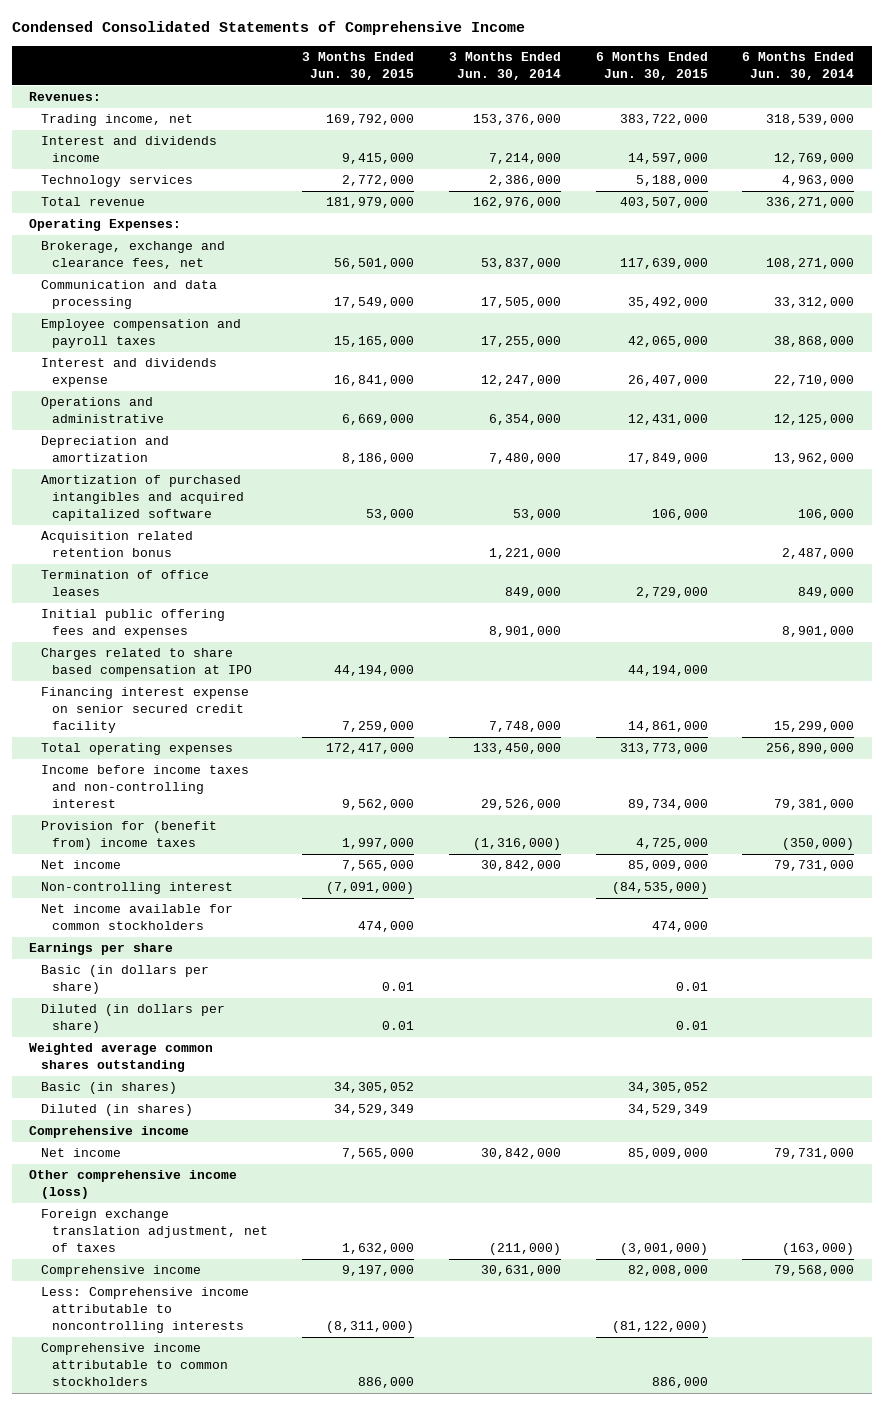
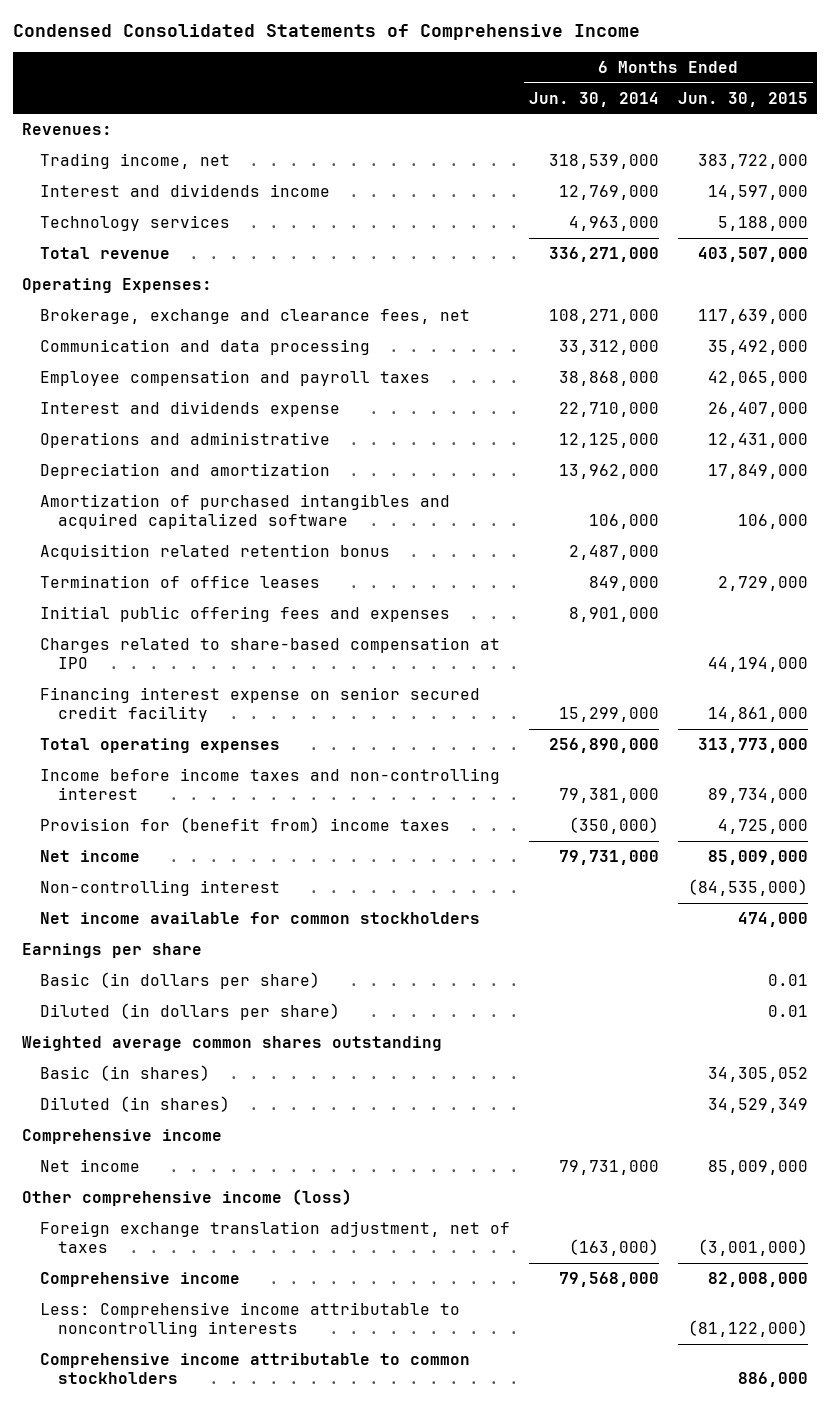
[302,51,415,80] 3 Months Ended Jun. 30, 2015 -> none
[449,51,562,80] 3 Months Ended Jun. 30, 2014 -> none
[40,648,252,678] Charges related to share based compensation at IPO -> [39,636,500,669] Charges related to share-based compensation at IPO

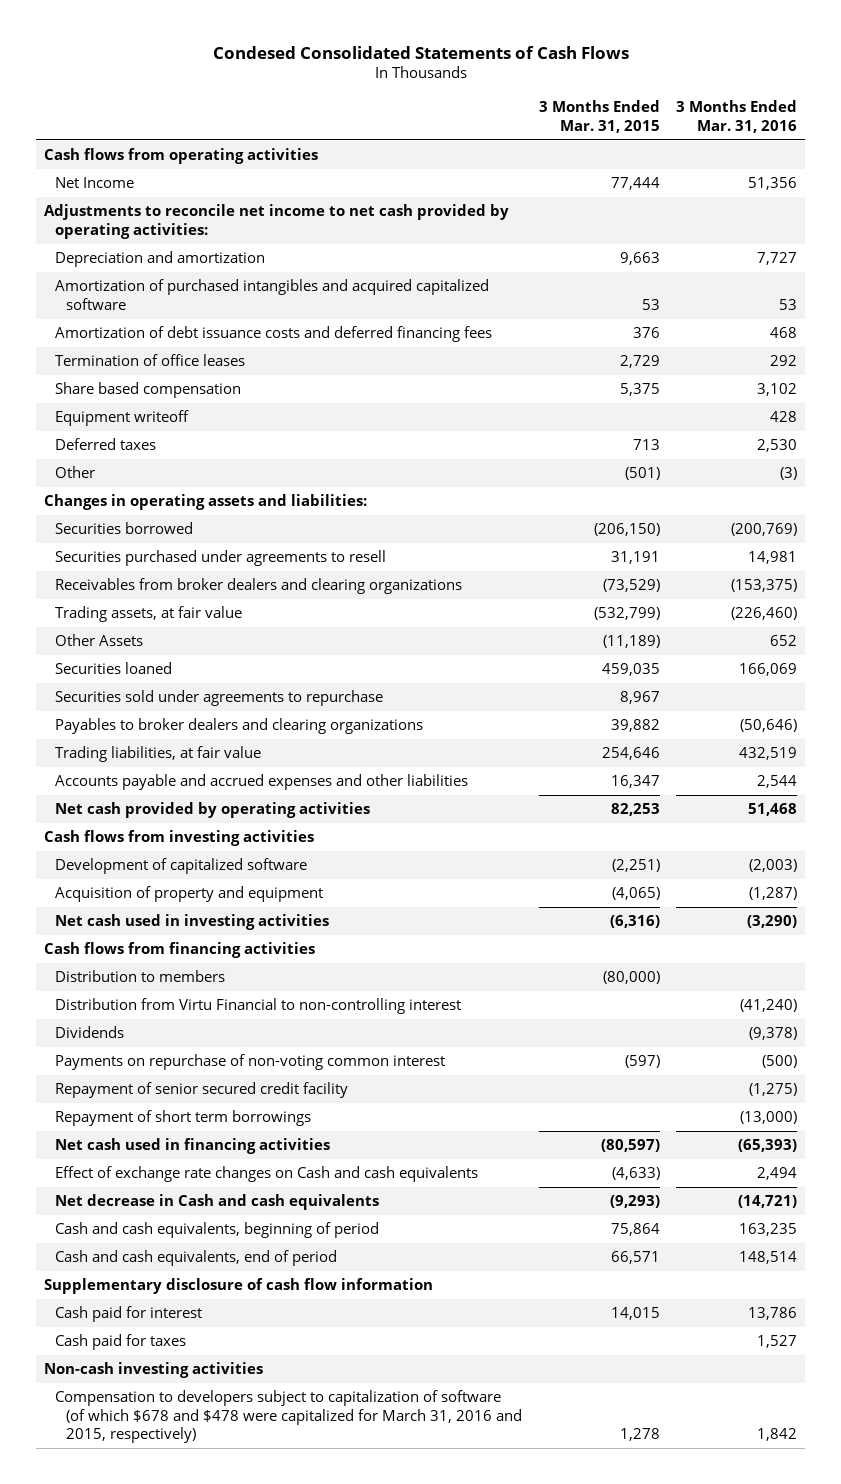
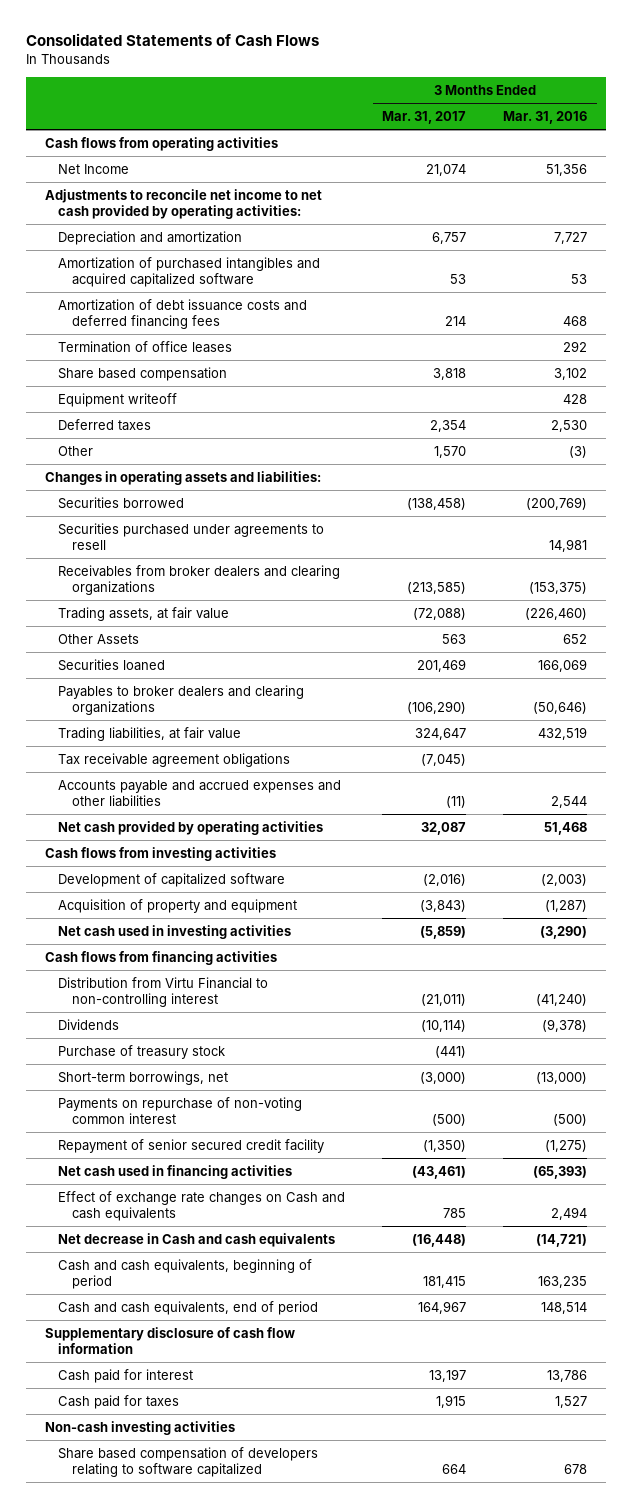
[212,45,629,59] Condesed Consolidated Statements of Cash Flows -> [26,33,320,47] Consolidated Statements of Cash Flows
[538,100,660,133] 3 Months Ended Mar. 31, 2015 -> none
none -> [382,110,467,124] Mar. 31, 2017
[55,690,384,707] Securities sold under agreements to repurchase -> none
none -> [58,752,291,767] Tax receivable agreement obligations
[55,970,226,983] Distribution to members -> none
none -> [58,1044,226,1059] Purchase of treasury stock
none -> [58,1070,229,1085] Short-term borrowings, net
[55,1110,312,1127] Repayment of short term borrowings -> none
[55,1390,523,1444] Compensation to developers subject to capitalization of software (of which $678 and $478 were capitalized for March 31, 2016 and 2015, respectively) -> [58,1446,319,1477] Share based compensation of developers relating to software capitalized
[757,1428,798,1442] 1,842 -> [564,1463,588,1474] 678

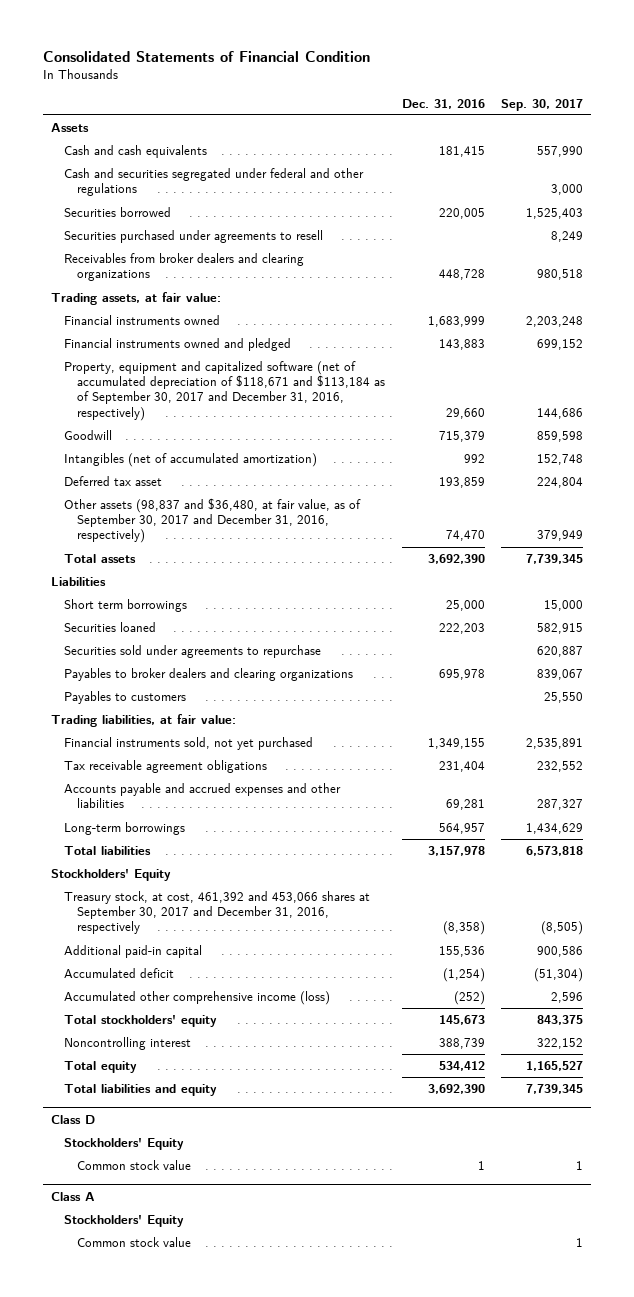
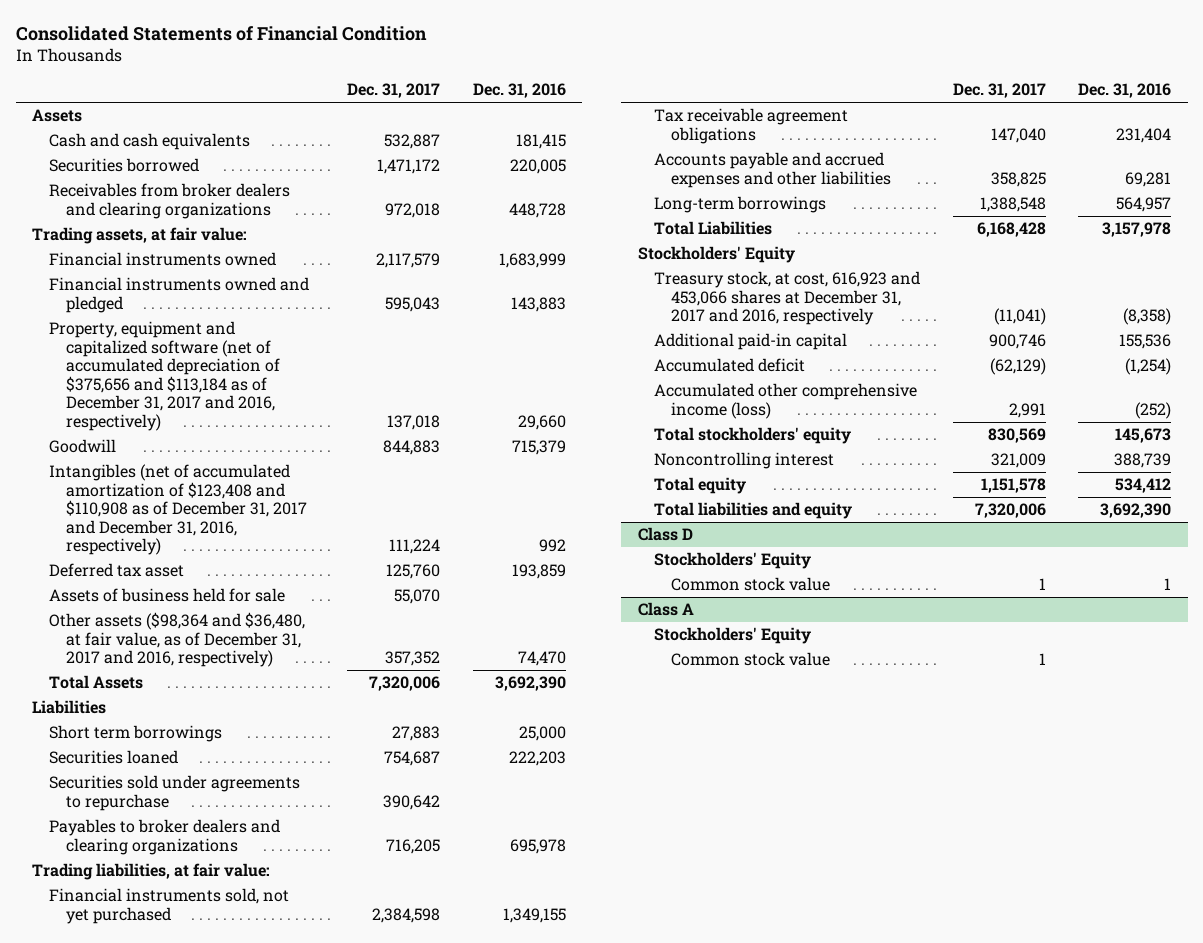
[500,98,583,111] Sep. 30, 2017 -> none
none -> [347,83,441,99] Dec. 31, 2017
[64,167,365,197] Cash and securities segregated under federal and other regulations -> none
[64,229,324,243] Securities purchased under agreements to resell -> none
[64,360,386,421] Property, equipment and capitalized software (net of accumulated depreciation of $118,671 and $113,184 as of September 30, 2017 and December 31, 2016, respectively) -> [48,321,280,432] Property, equipment and capitalized software (net of accumulated depreciation of $375,656 and $113,184 as of December 31, 2017 and 2016, respectively)
[64,452,318,467] Intangibles (net of accumulated amortization) -> [48,464,307,556] Intangibles (net of accumulated amortization of $123,408 and $110,908 as of December 31, 2017 and December 31, 2016, respectively)
none -> [48,588,285,603] Assets of business held for sale
[64,497,362,544] Other assets (98,837 and $36,480, at fair value, as of September 30, 2017 and December 31, 2016, respectively) -> [48,612,305,668] Other assets ($98,364 and $36,480, at fair value, as of December 31, 2017 and 2016, respectively)
[64,553,137,563] Total assets -> [48,675,143,690] Total Assets
[64,690,187,704] Payables to customers -> none
[64,845,152,855] Total liabilities -> [654,221,773,236] Total Liabilities
[64,890,371,935] Treasury stock, at cost, 461,392 and 453,066 shares at September 30, 2017 and December 31, 2016, respectively -> [654,271,921,326] Treasury stock, at cost, 616,923 and 453,066 shares at December 31, 2017 and 2016, respectively

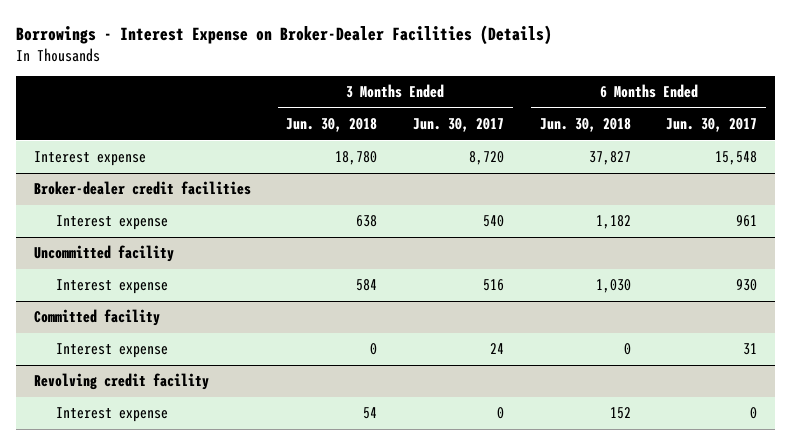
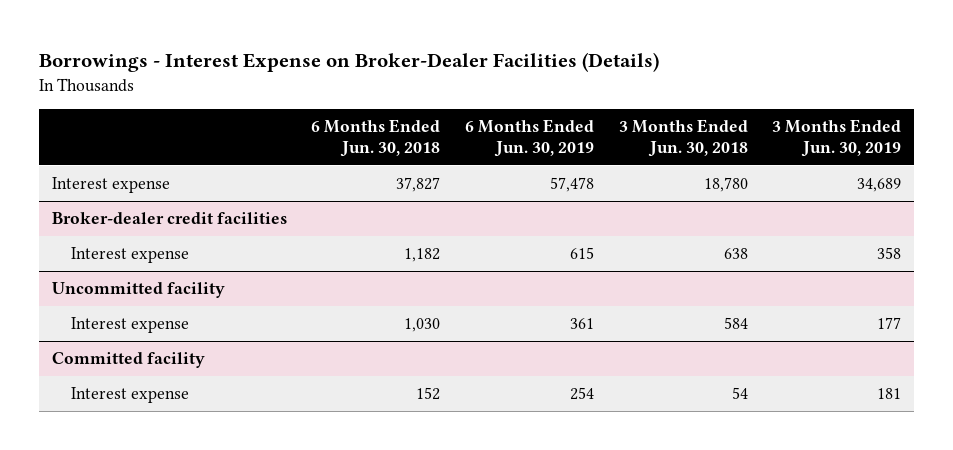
[413,118,505,133] Jun. 30, 2017 -> none
[666,118,758,133] Jun. 30, 2017 -> none
none -> [464,118,594,158] 6 Months Ended Jun. 30, 2019
none -> [772,118,902,158] 3 Months Ended Jun. 30, 2019
[56,343,169,359] Interest expense -> none
[33,373,209,391] Revolving credit facility -> none

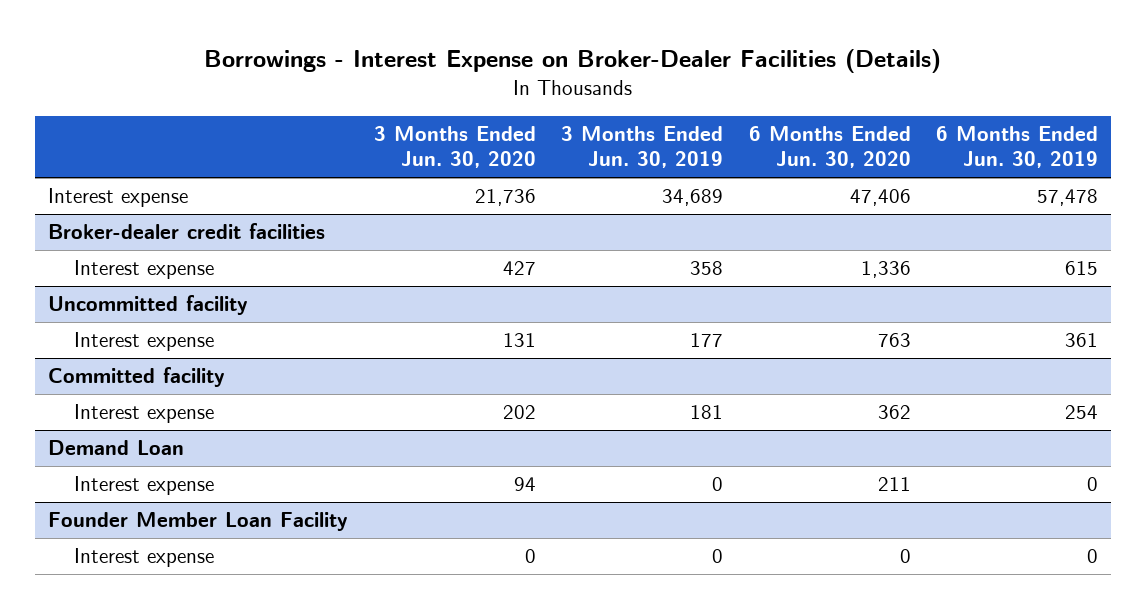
[311,118,441,158] 6 Months Ended Jun. 30, 2018 -> none
[618,118,748,158] 3 Months Ended Jun. 30, 2018 -> none
none -> [373,125,536,169] 3 Months Ended Jun. 30, 2020
none -> [748,125,911,169] 6 Months Ended Jun. 30, 2020
none -> [47,440,184,456] Demand Loan
none -> [73,476,214,496] Interest expense
none -> [47,512,348,532] Founder Member Loan Facility
none -> [73,548,214,568] Interest expense

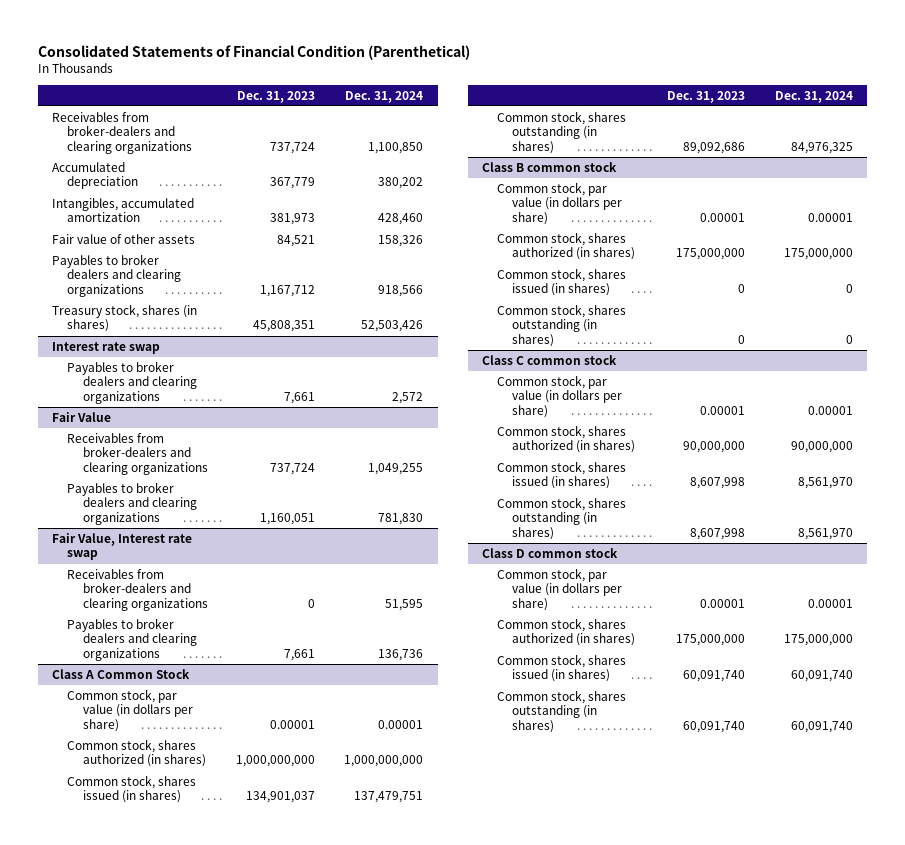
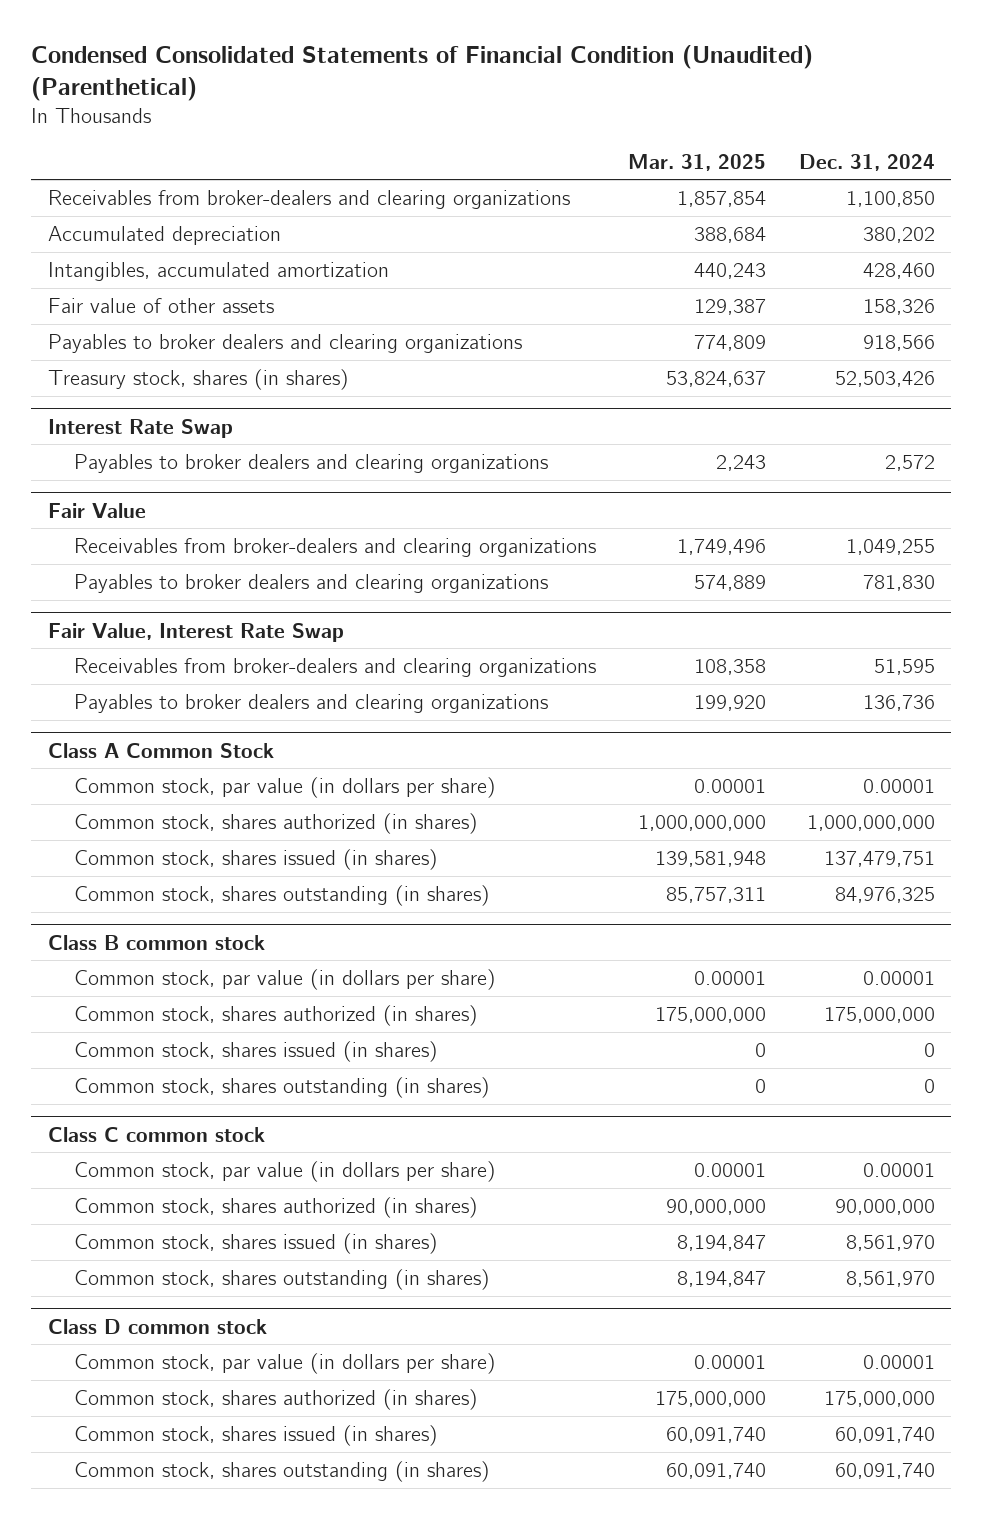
[37,44,470,60] Consolidated Statements of Financial Condition (Parenthetical) -> [31,45,814,102] Condensed Consolidated Statements of Financial Condition (Unaudited) (Parenthetical)
[237,90,316,103] Dec. 31, 2023 -> none
none -> [628,153,767,171] Mar. 31, 2025
[52,341,161,354] Interest rate swap -> [47,418,233,438] Interest Rate Swap
[52,532,193,561] Fair Value, Interest rate swap -> [47,622,344,642] Fair Value, Interest Rate Swap

